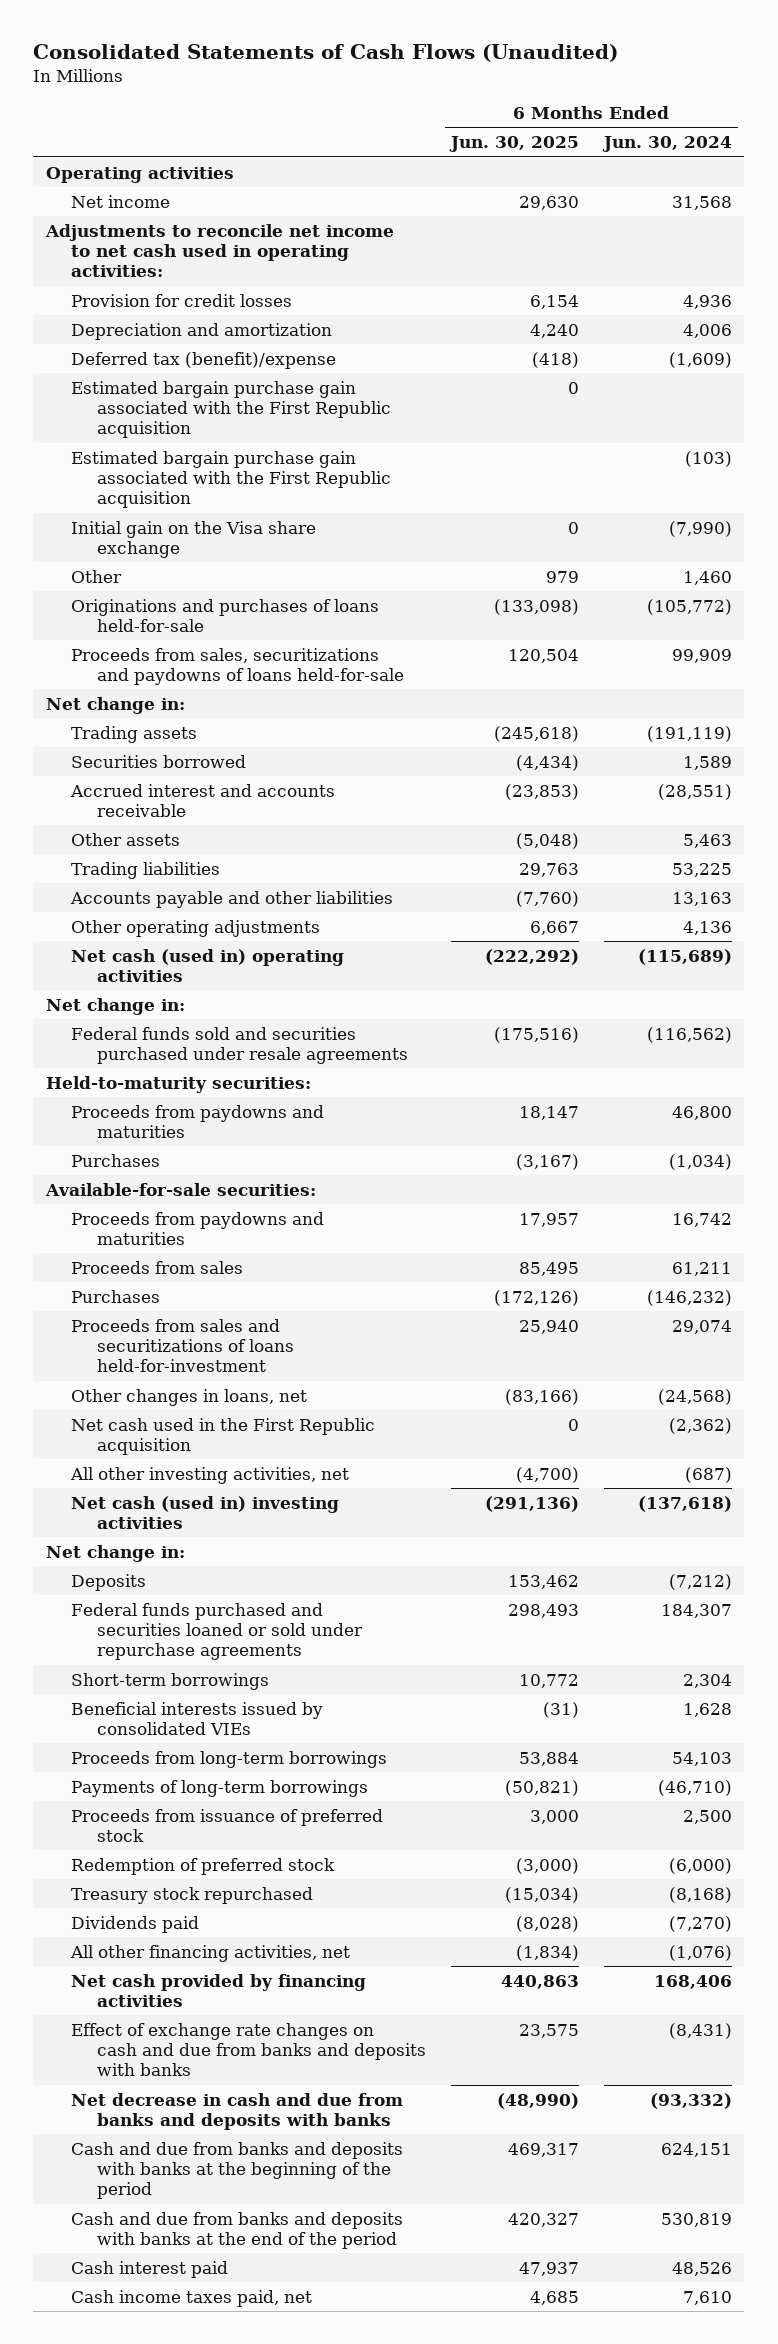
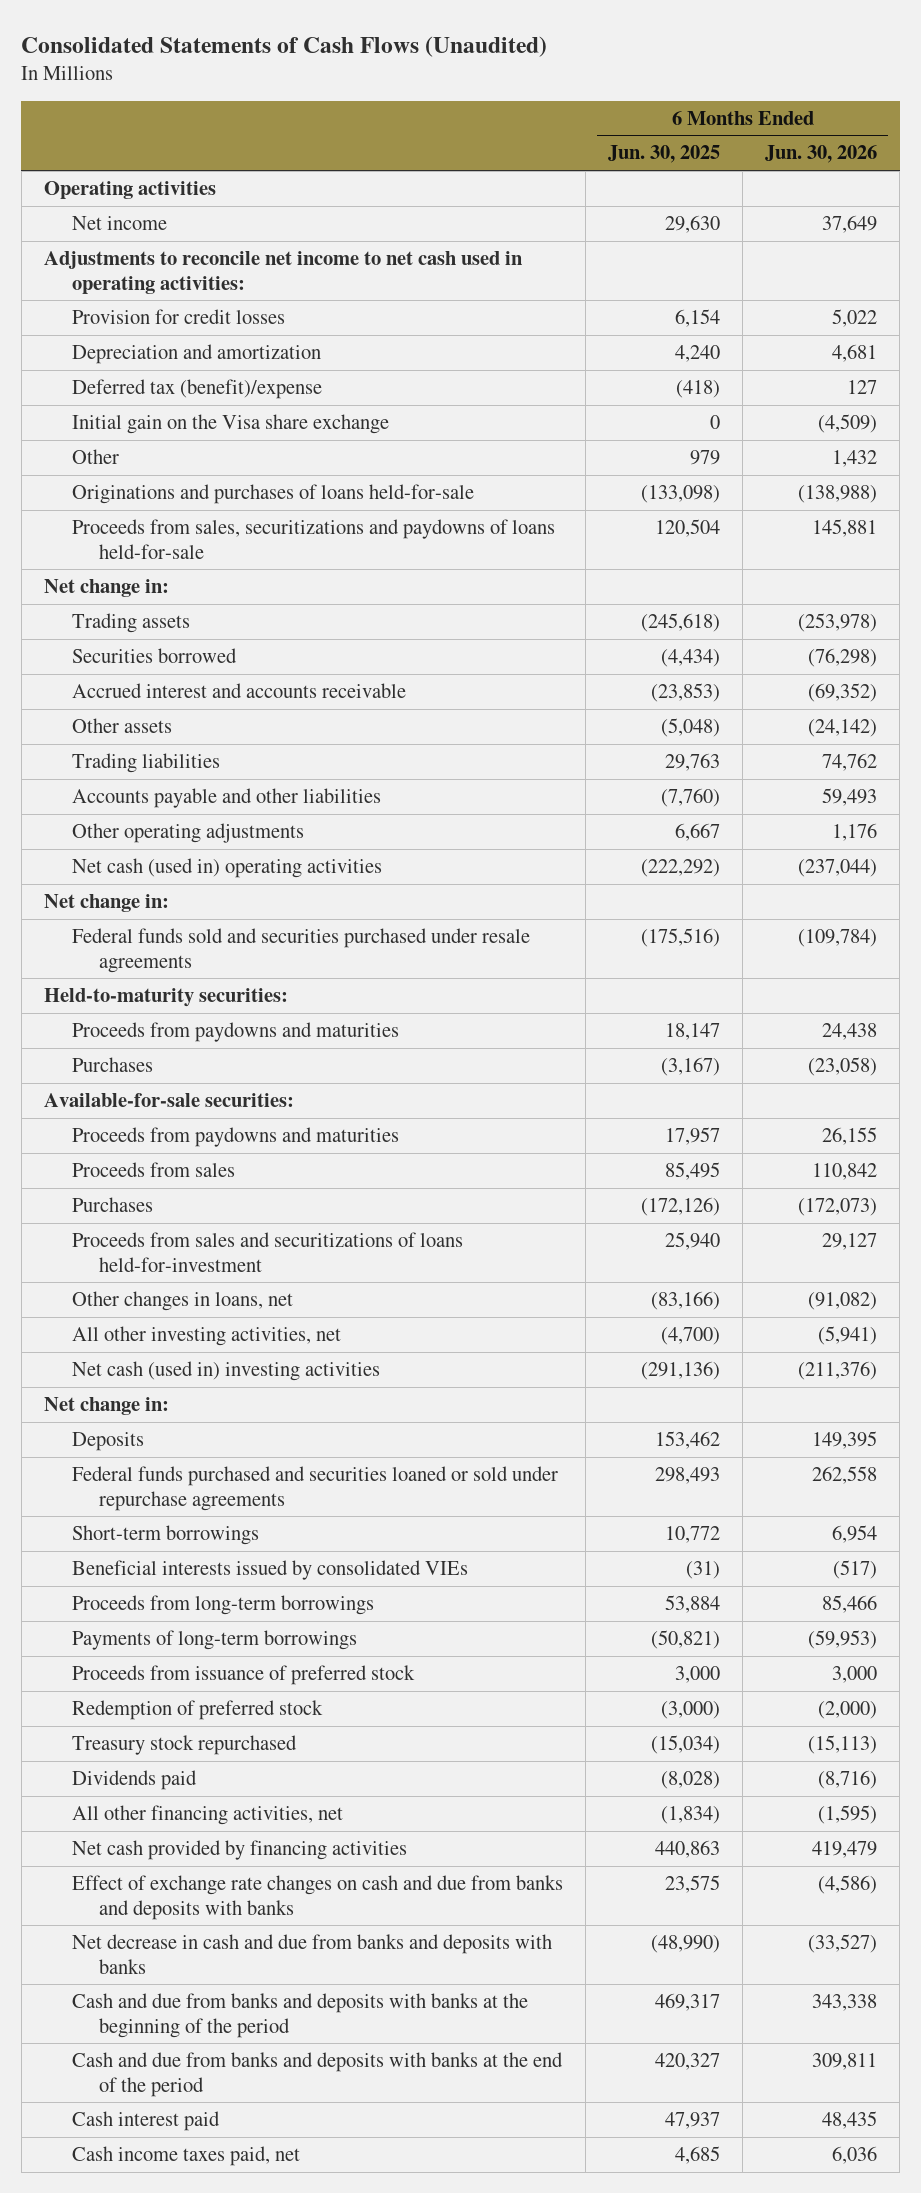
[601,136,732,153] Jun. 30, 2024 -> none
none -> [765,145,878,164] Jun. 30, 2026
[71,380,391,439] Estimated bargain purchase gain associated with the First Republic acquisition -> none
[71,450,391,509] Estimated bargain purchase gain associated with the First Republic acquisition -> none
[71,1417,376,1455] Net cash used in the First Republic acquisition -> none

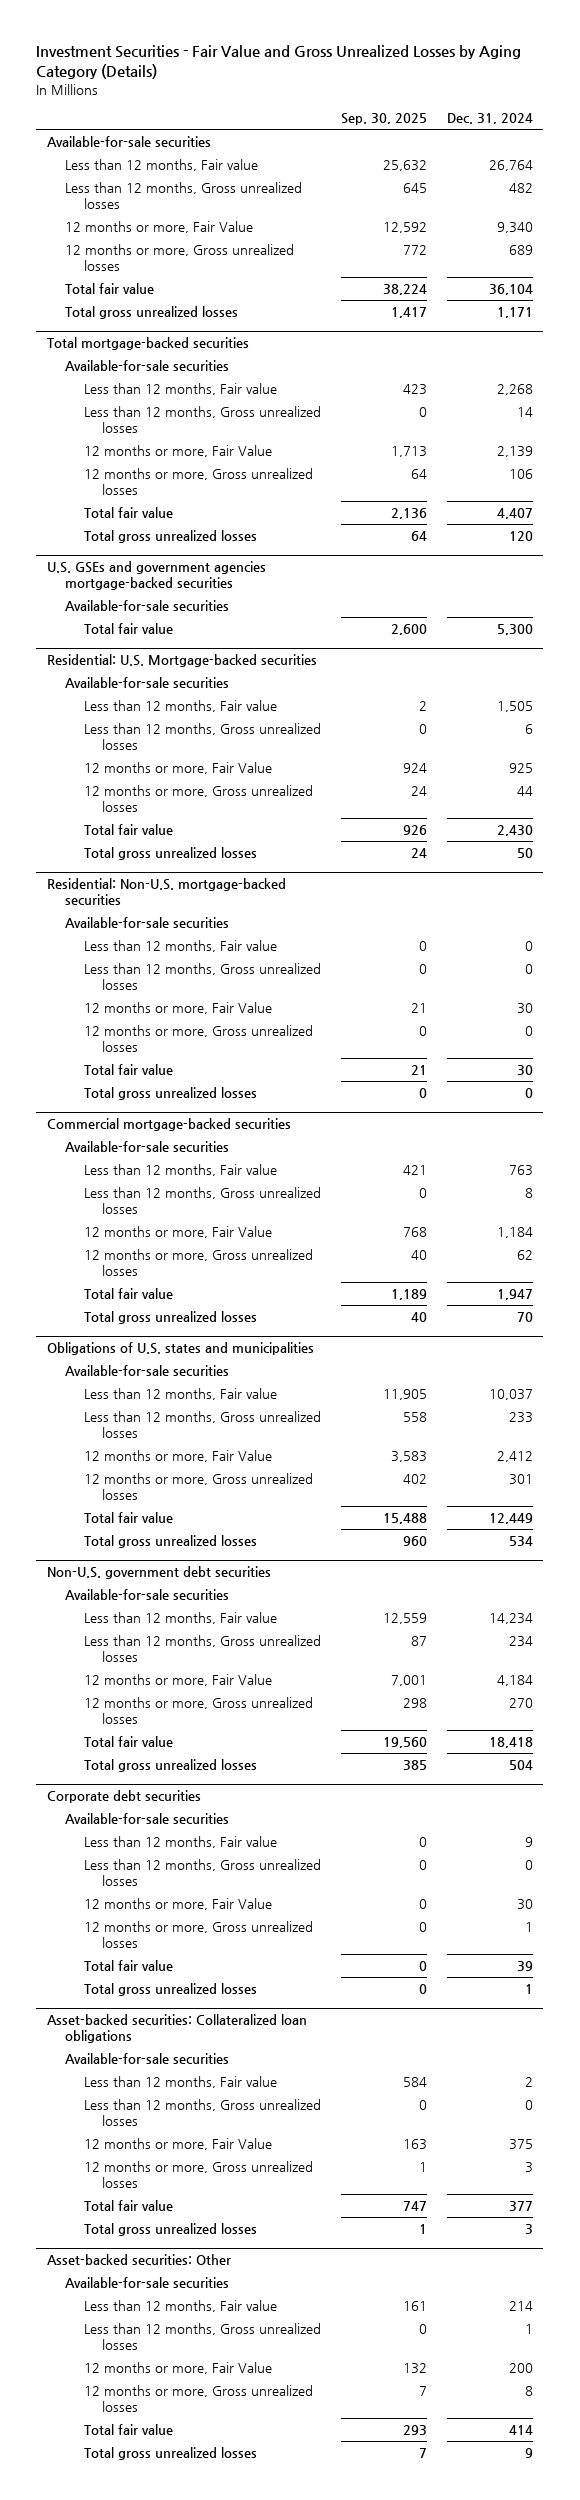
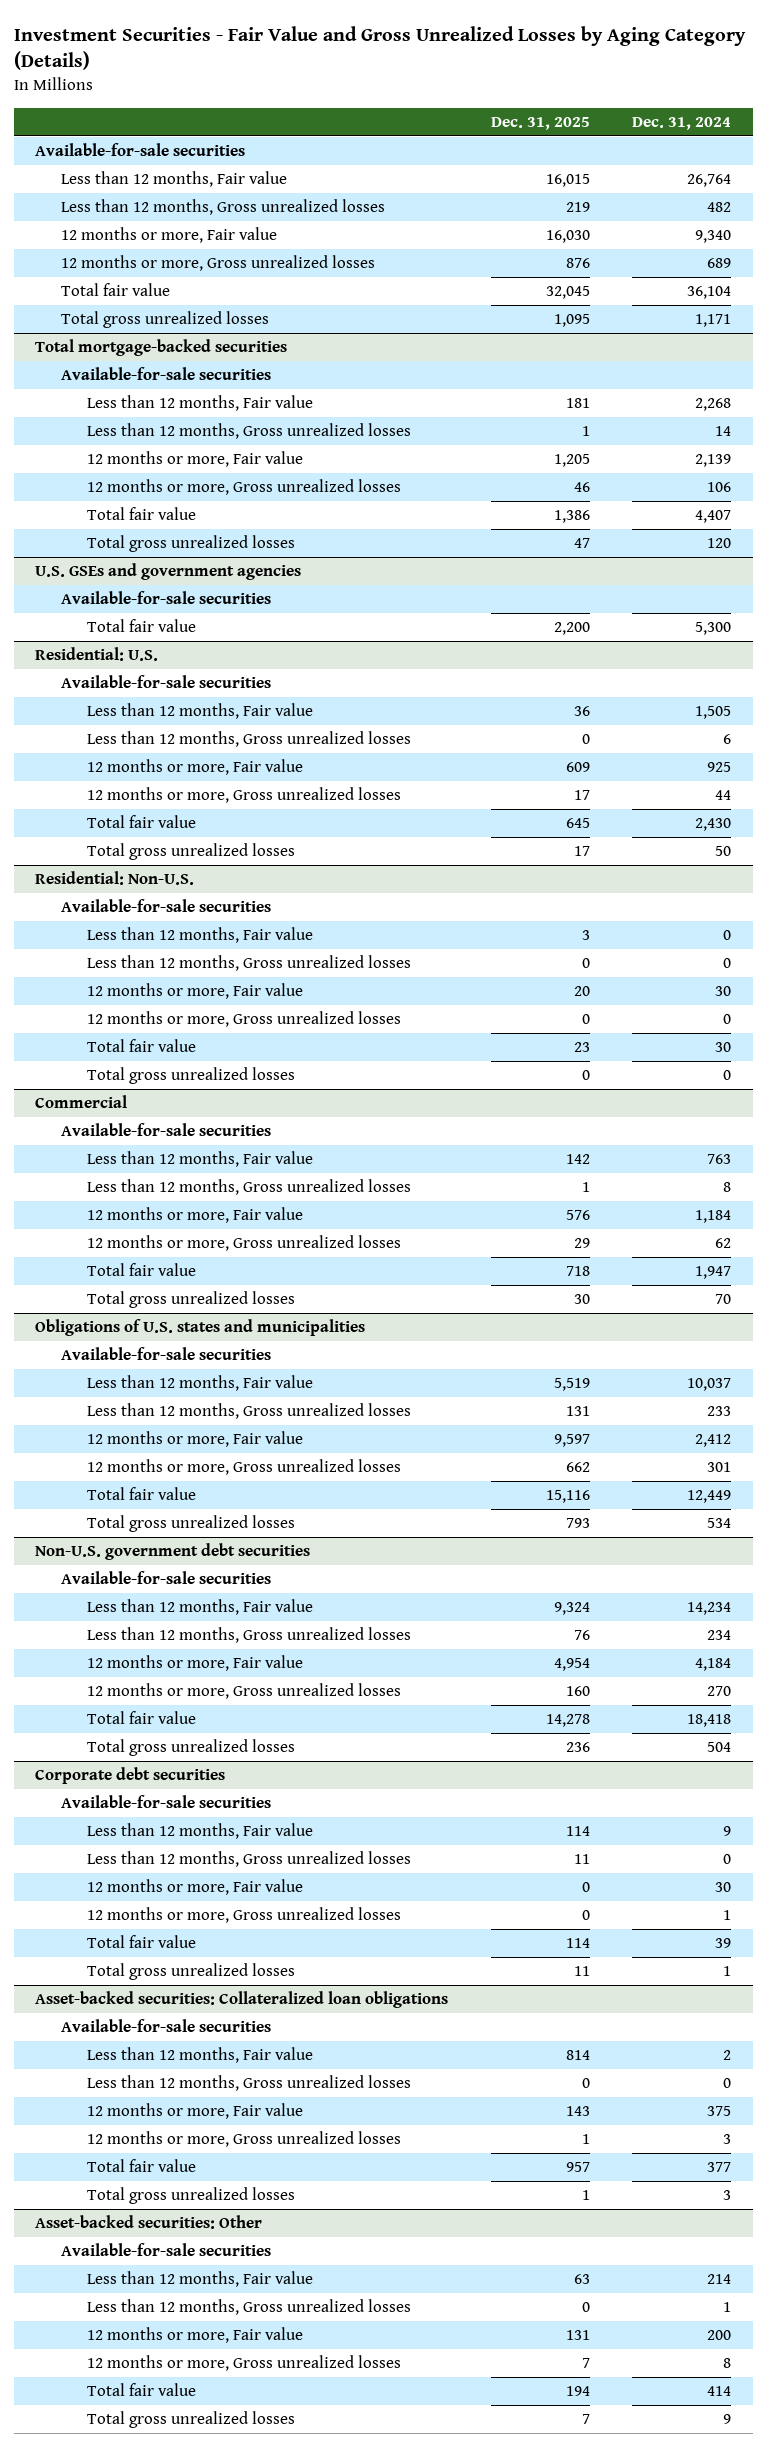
[340,113,427,126] Sep. 30, 2025 -> none
none -> [490,116,590,130] Dec. 31, 2025
[65,221,254,234] 12 months or more, Fair Value -> [60,227,277,244] 12 months or more, Fair value
[83,445,272,458] 12 months or more, Fair Value -> [86,451,303,468] 12 months or more, Fair value
[46,561,266,591] U.S. GSEs and government agencies mortgage-backed securities -> [35,563,302,581] U.S. GSEs and government agencies
[46,654,317,668] Residential: U.S. Mortgage-backed securities -> [35,647,159,662] Residential: U.S.
[83,762,272,775] 12 months or more, Fair Value -> [86,759,303,776] 12 months or more, Fair value
[46,878,286,906] Residential: Non-U.S. mortgage-backed securities -> [35,871,195,886] Residential: Non-U.S.
[83,1002,272,1015] 12 months or more, Fair Value -> [86,983,303,1000] 12 months or more, Fair value
[46,1118,291,1132] Commercial mortgage-backed securities -> [35,1095,128,1109] Commercial
[83,1226,272,1239] 12 months or more, Fair Value -> [86,1207,303,1224] 12 months or more, Fair value
[83,1450,272,1463] 12 months or more, Fair Value -> [86,1431,303,1448] 12 months or more, Fair value
[83,1674,272,1687] 12 months or more, Fair Value -> [86,1655,303,1672] 12 months or more, Fair value
[83,1898,272,1911] 12 months or more, Fair Value -> [86,1879,303,1896] 12 months or more, Fair value
[83,2138,272,2151] 12 months or more, Fair Value -> [86,2103,303,2120] 12 months or more, Fair value
[83,2362,272,2375] 12 months or more, Fair Value -> [86,2327,303,2344] 12 months or more, Fair value

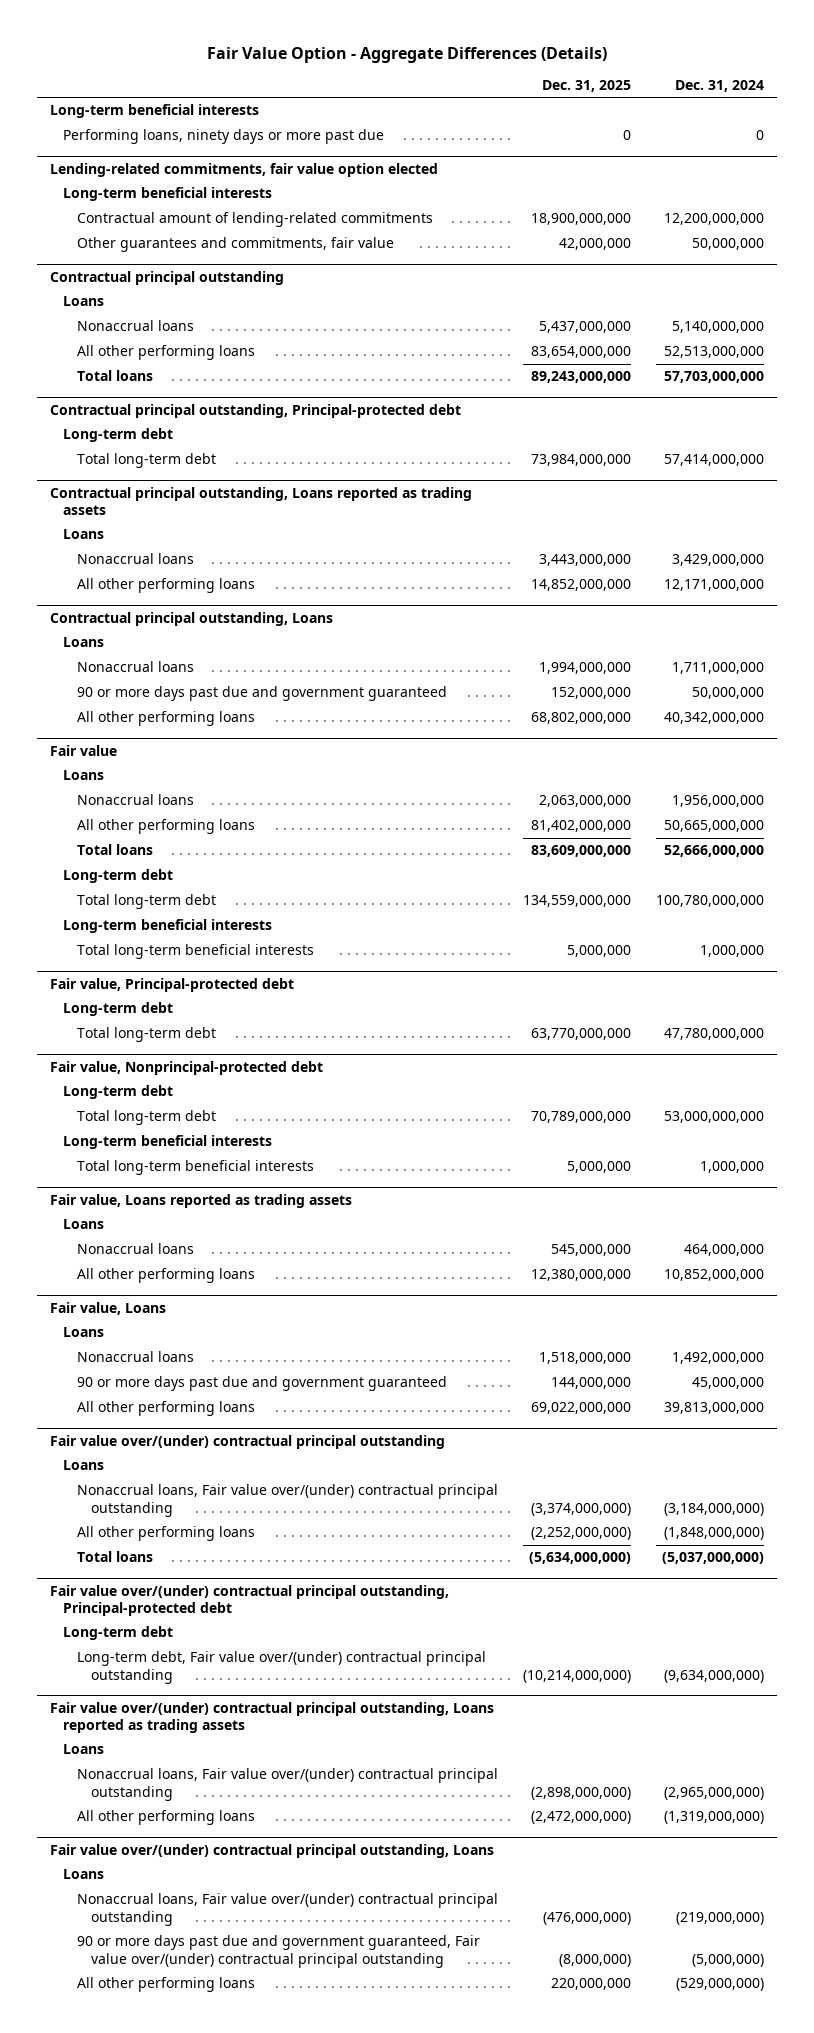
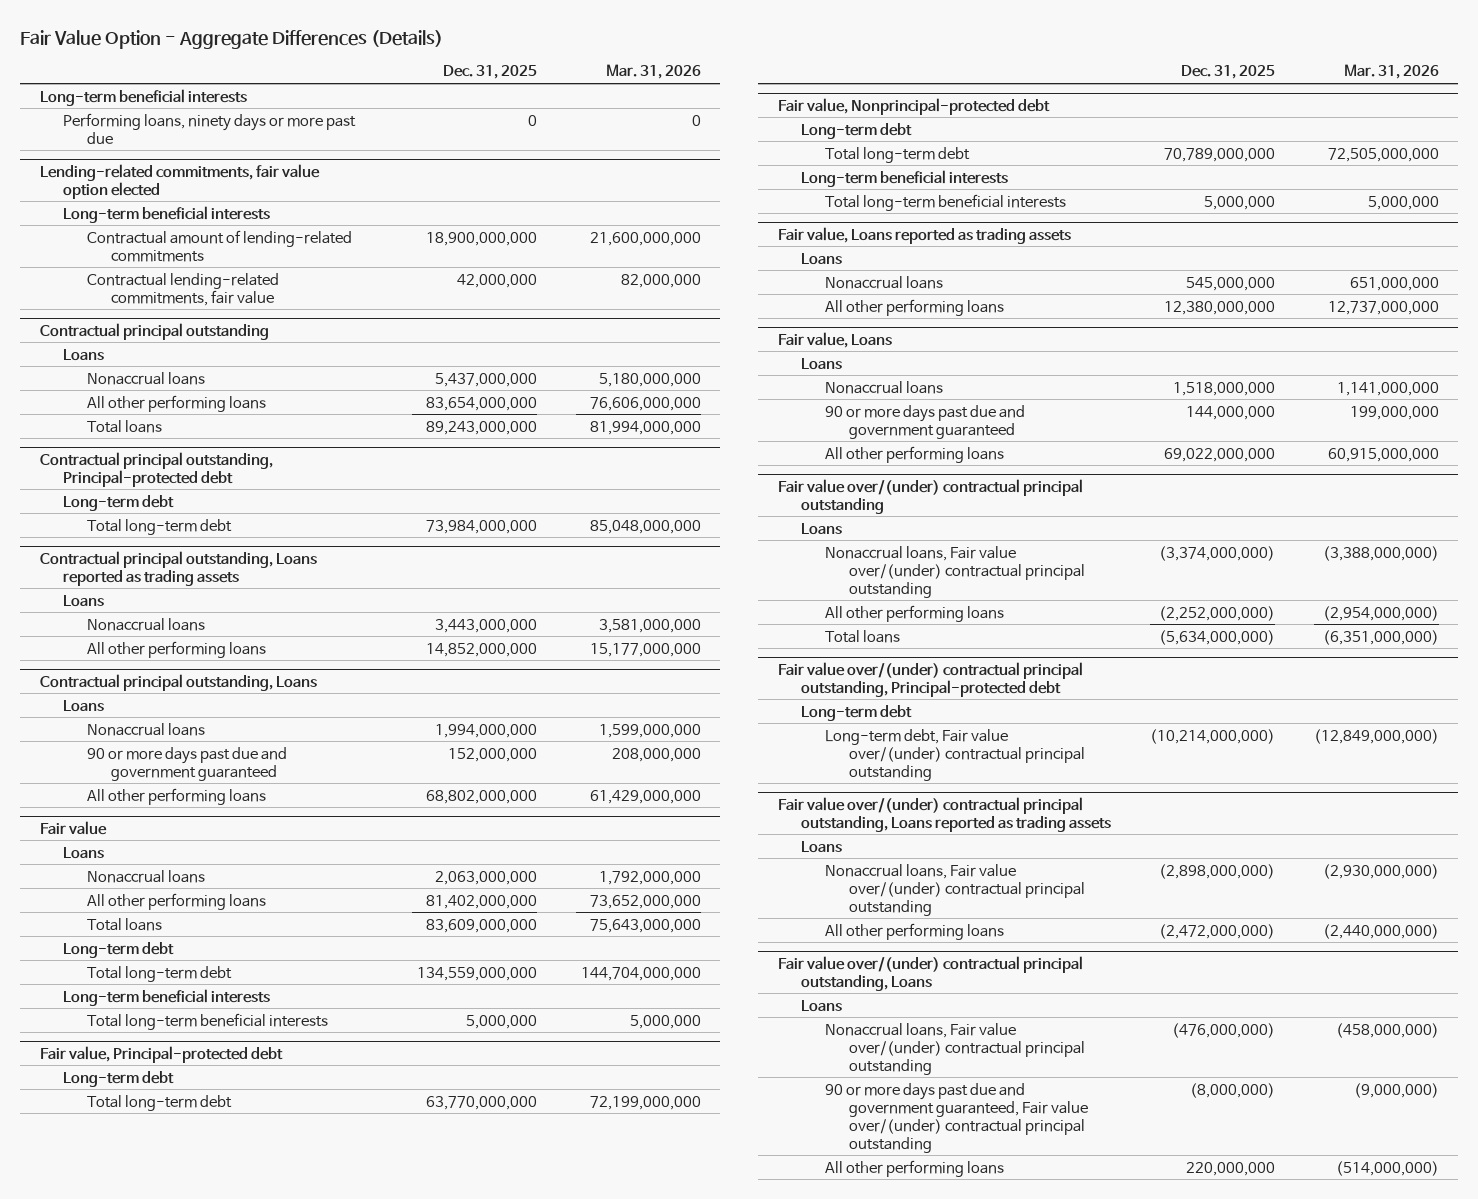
[675,80,765,93] Dec. 31, 2024 -> none
none -> [605,64,701,80] Mar. 31, 2026
[77,237,395,253] Other guarantees and commitments, fair value -> [86,272,279,306] Contractual lending-related commitments, fair value

